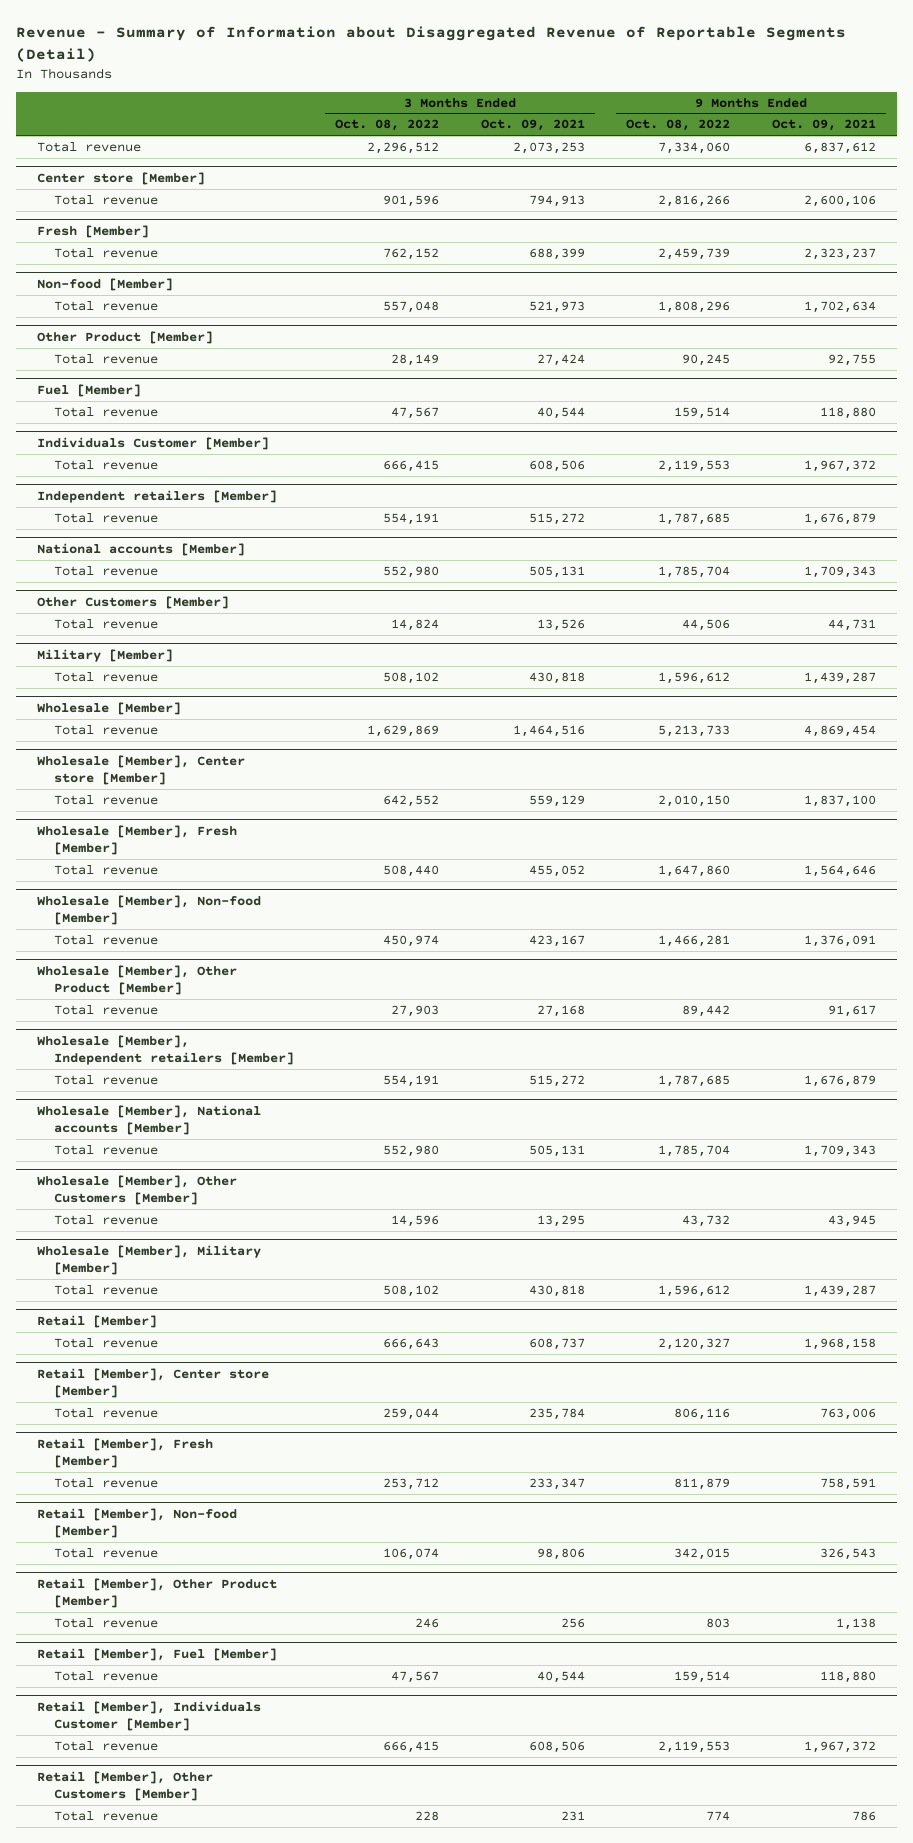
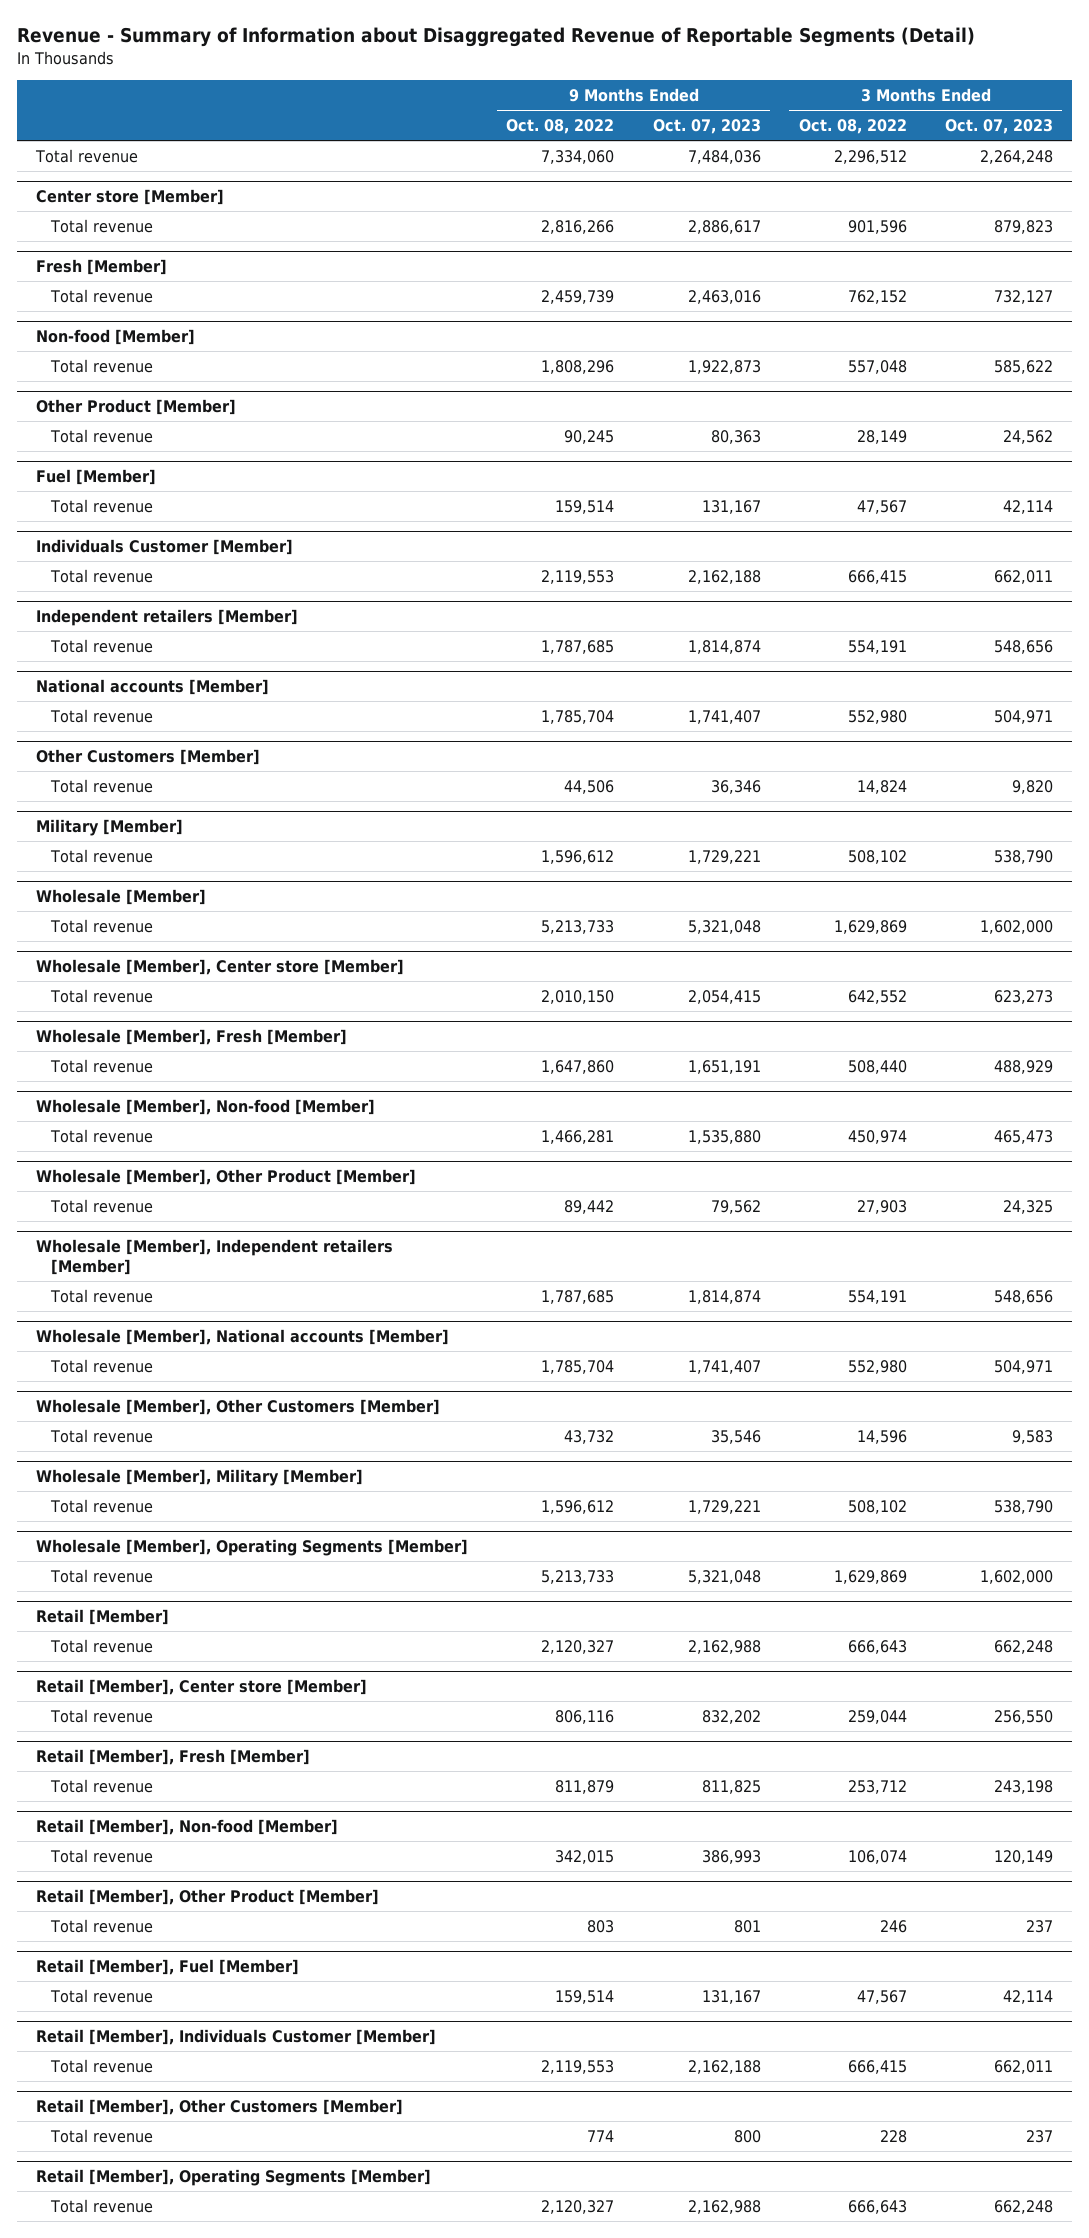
[480,119,585,132] Oct. 09, 2021 -> none
[771,119,876,132] Oct. 09, 2021 -> none
none -> [652,118,761,134] Oct. 07, 2023
none -> [944,118,1053,134] Oct. 07, 2023
none -> [36,1539,469,1557] Wholesale [Member], Operating Segments [Member]
none -> [50,1568,154,1583] Total revenue
none -> [36,2169,432,2187] Retail [Member], Operating Segments [Member]
none -> [50,2198,154,2213] Total revenue

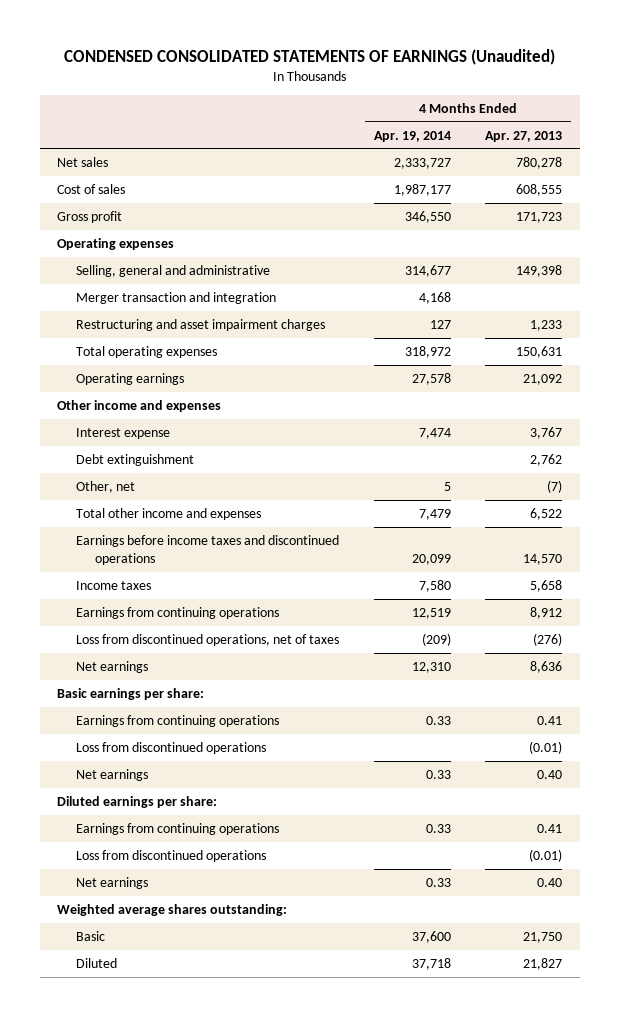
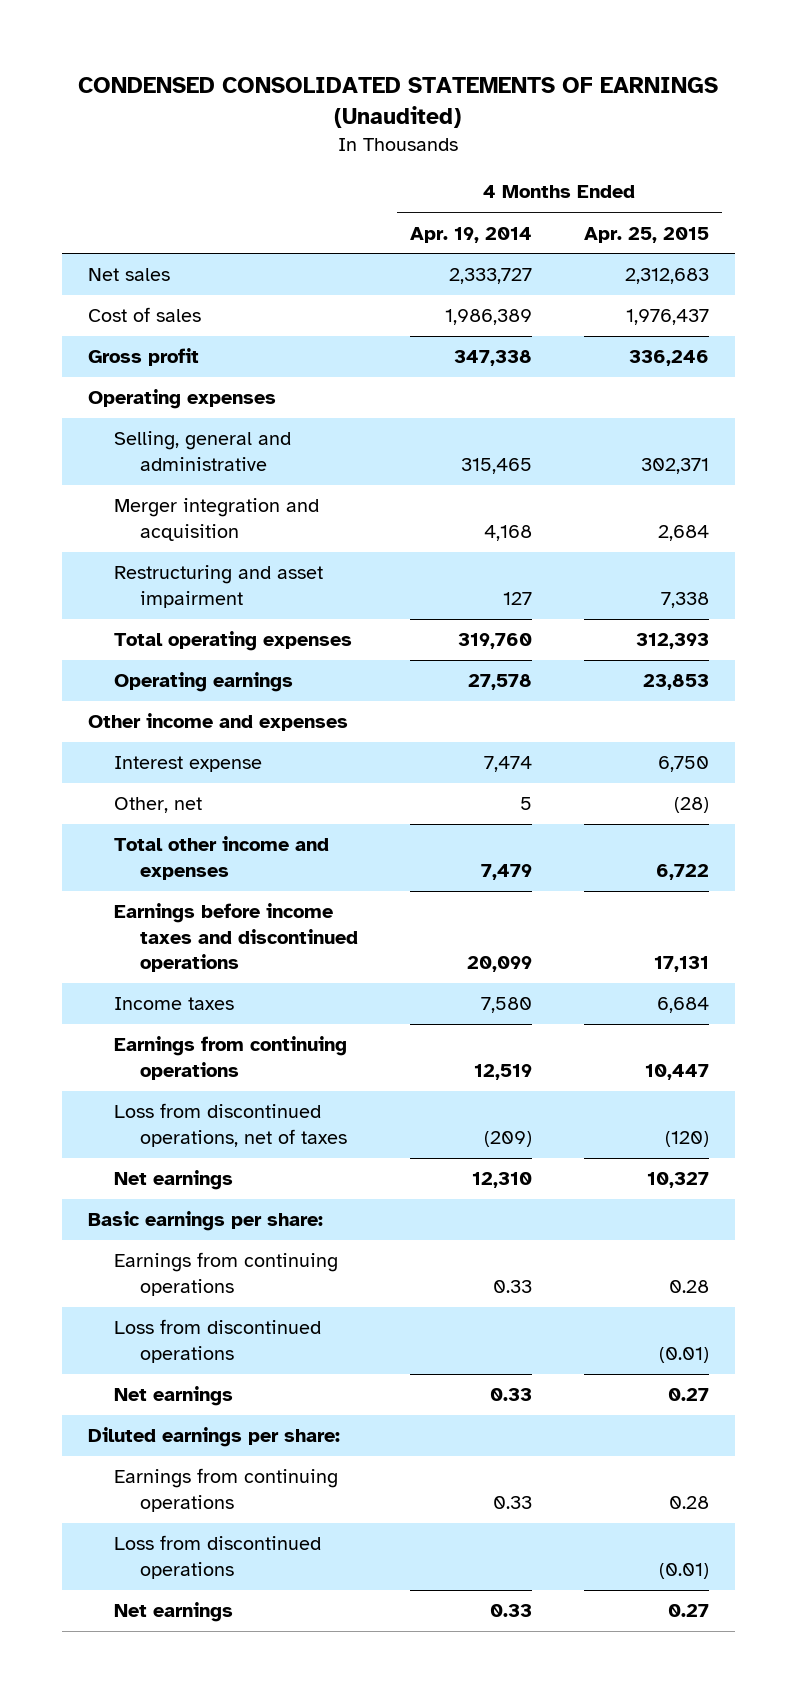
[485,130,563,142] Apr. 27, 2013 -> none
none -> [583,226,709,243] Apr. 25, 2015
[393,183,451,196] 1,987,177 -> [444,309,532,326] 1,986,389
[404,210,451,223] 346,550 -> [453,350,532,367] 347,338
[404,264,451,277] 314,677 -> [460,457,532,474] 315,465
[76,291,277,304] Merger transaction and integration -> [113,498,319,541] Merger integration and acquisition
[76,318,326,331] Restructuring and asset impairment charges -> [113,565,323,608] Restructuring and asset impairment
[404,345,451,358] 318,972 -> [457,633,532,650] 319,760
[76,453,195,466] Debt extinguishment -> none
[56,903,287,916] Weighted average shares outstanding: -> none
[76,930,106,941] Basic -> none
[76,957,118,968] Diluted -> none

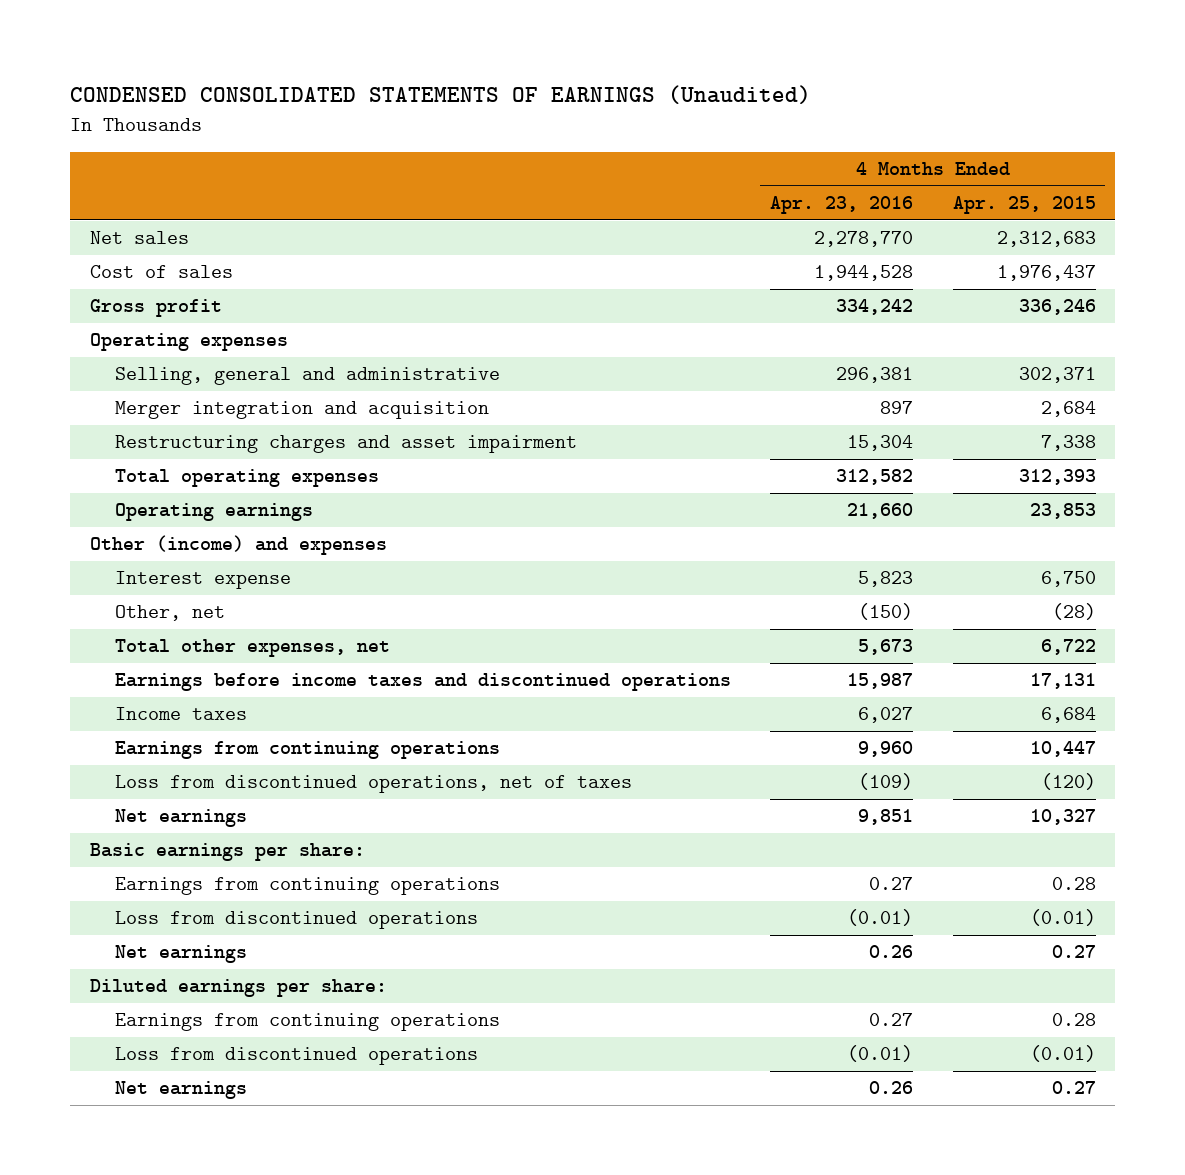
[409,226,532,243] Apr. 19, 2014 -> none
none -> [770,195,914,214] Apr. 23, 2016
[113,565,323,608] Restructuring and asset impairment -> [114,435,577,454] Restructuring charges and asset impairment
[87,713,348,732] Other income and expenses -> [89,535,387,556] Other (income) and expenses
[113,836,329,880] Total other income and expenses -> [114,639,390,658] Total other expenses, net

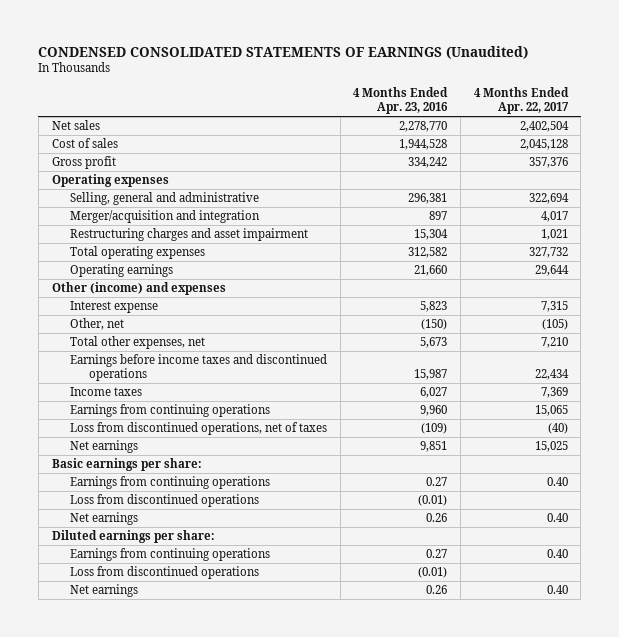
[952,195,1096,214] Apr. 25, 2015 -> none
none -> [473,87,569,115] 4 Months Ended Apr. 22, 2017
[114,401,489,420] Merger integration and acquisition -> [70,210,261,224] Merger/acquisition and integration

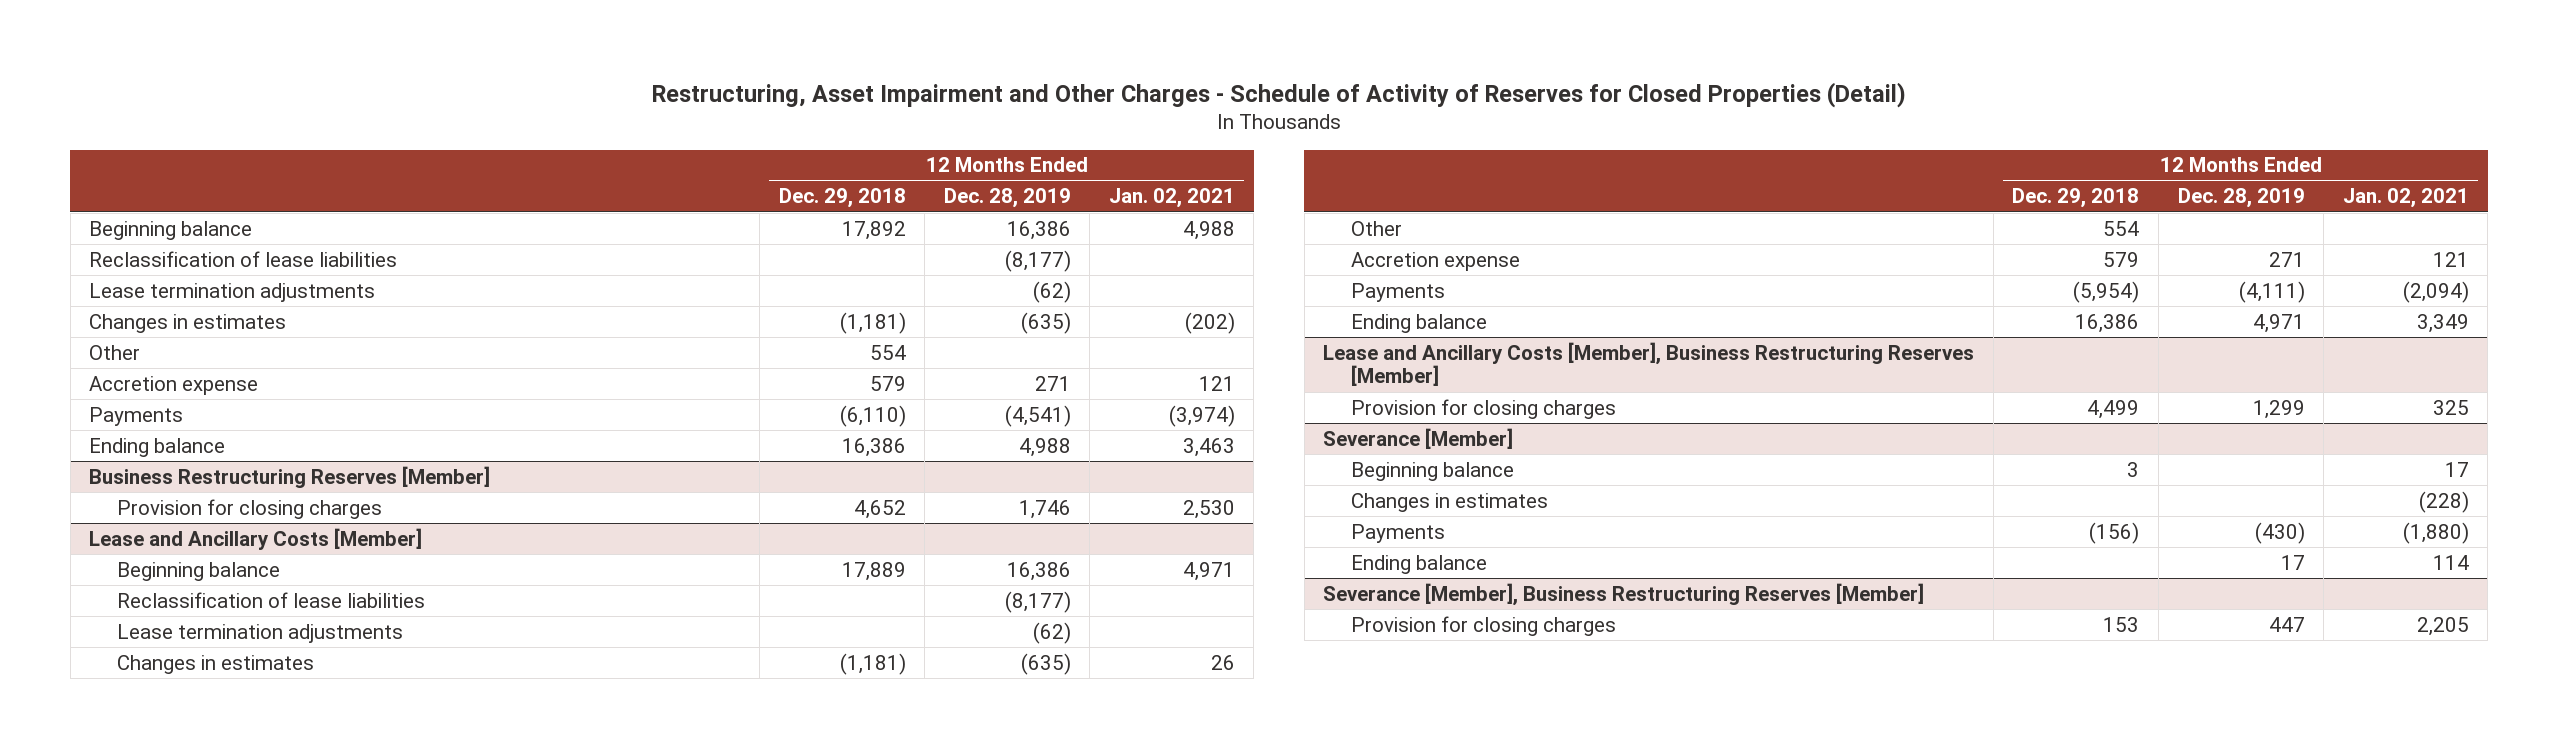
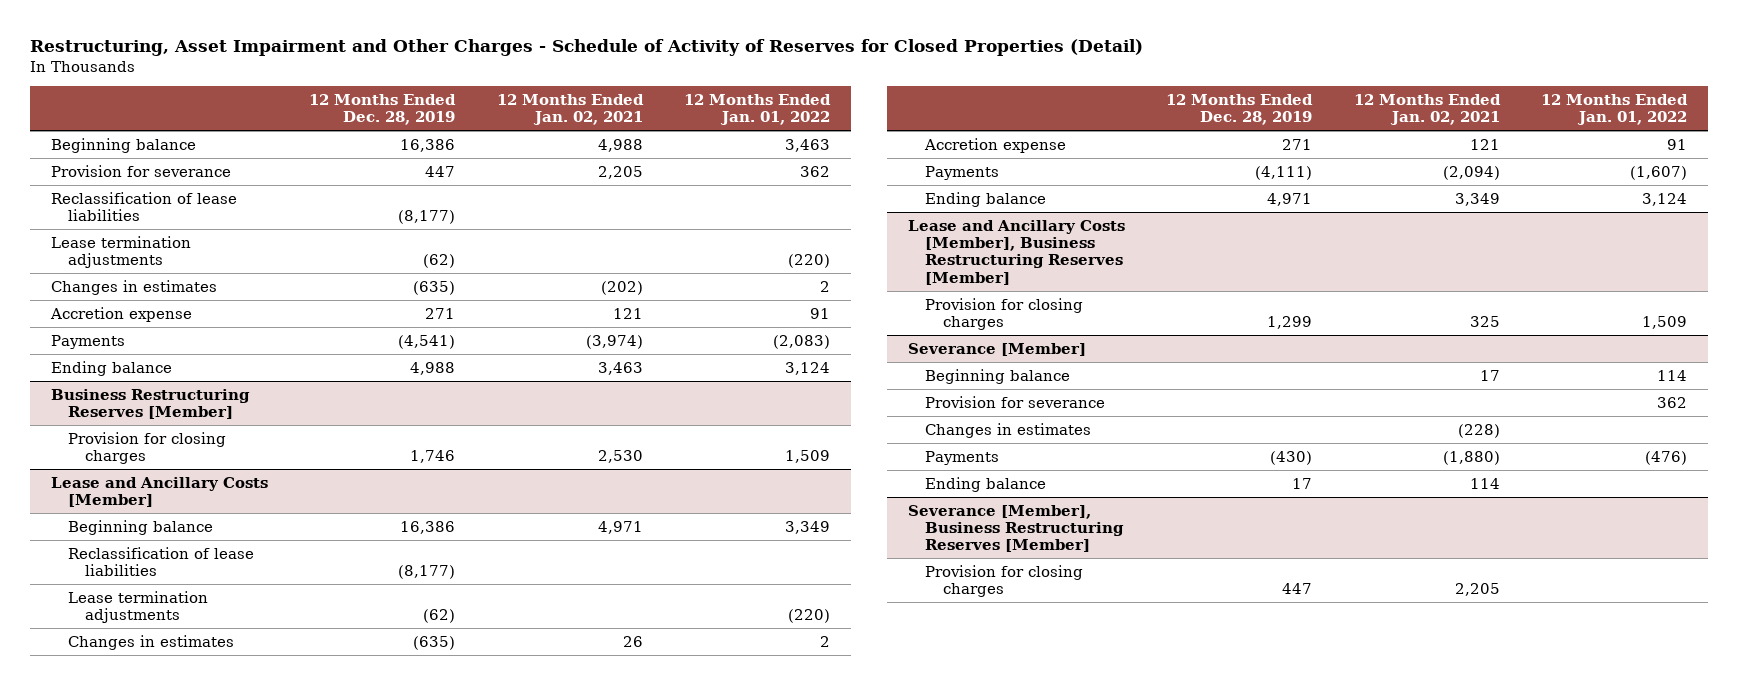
[778,188,906,209] Dec. 29, 2018 -> none
none -> [684,93,832,126] 12 Months Ended Jan. 01, 2022
none -> [50,164,231,177] Provision for severance
[89,344,141,360] Other -> none
[1350,220,1402,236] Other -> none
none -> [925,395,1106,408] Provision for severance

